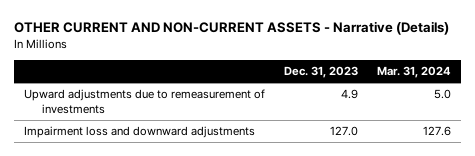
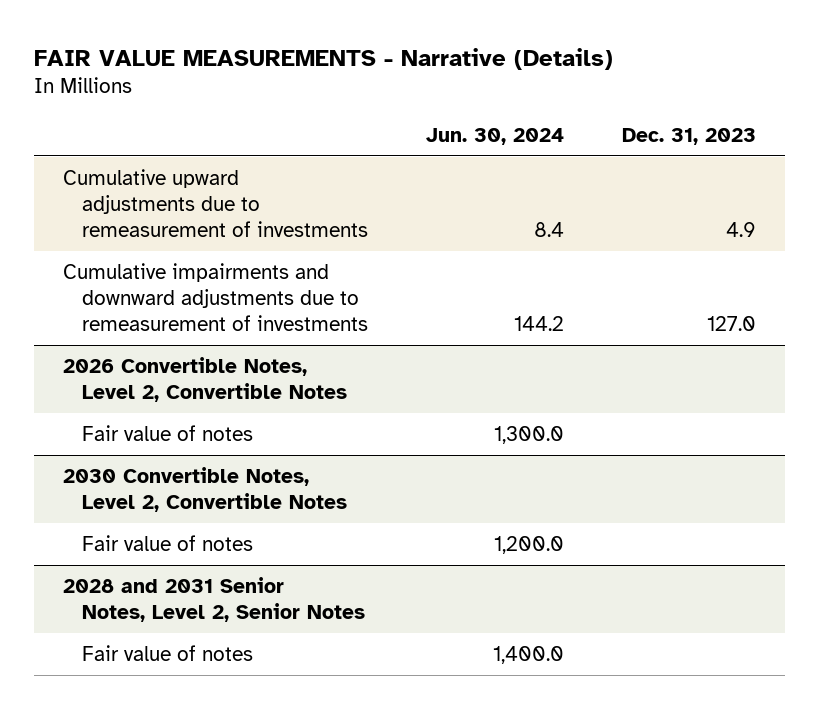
[14,21,450,36] OTHER CURRENT AND NON-CURRENT ASSETS - Narrative (Details) -> [34,47,614,70] FAIR VALUE MEASUREMENTS - Narrative (Details)
[377,65,452,78] Mar. 31, 2024 -> none
none -> [426,127,565,145] Jun. 30, 2024
[23,89,265,115] Upward adjustments due to remeasurement of investments -> [63,168,369,238] Cumulative upward adjustments due to remeasurement of investments
[23,126,255,139] Impairment loss and downward adjustments -> [63,262,369,332] Cumulative impairments and downward adjustments due to remeasurement of investments
none -> [63,356,348,403] 2026 Convertible Notes, Level 2, Convertible Notes
none -> [82,424,254,441] Fair value of notes
none -> [63,466,348,513] 2030 Convertible Notes, Level 2, Convertible Notes
none -> [82,534,254,551] Fair value of notes
none -> [63,576,366,623] 2028 and 2031 Senior Notes, Level 2, Senior Notes
none -> [82,644,254,661] Fair value of notes

